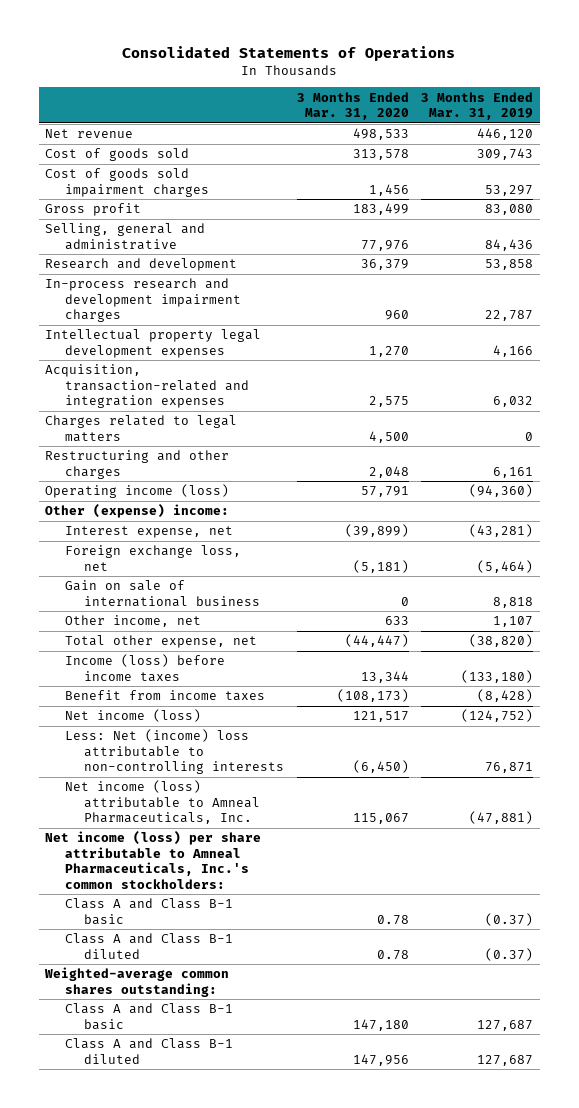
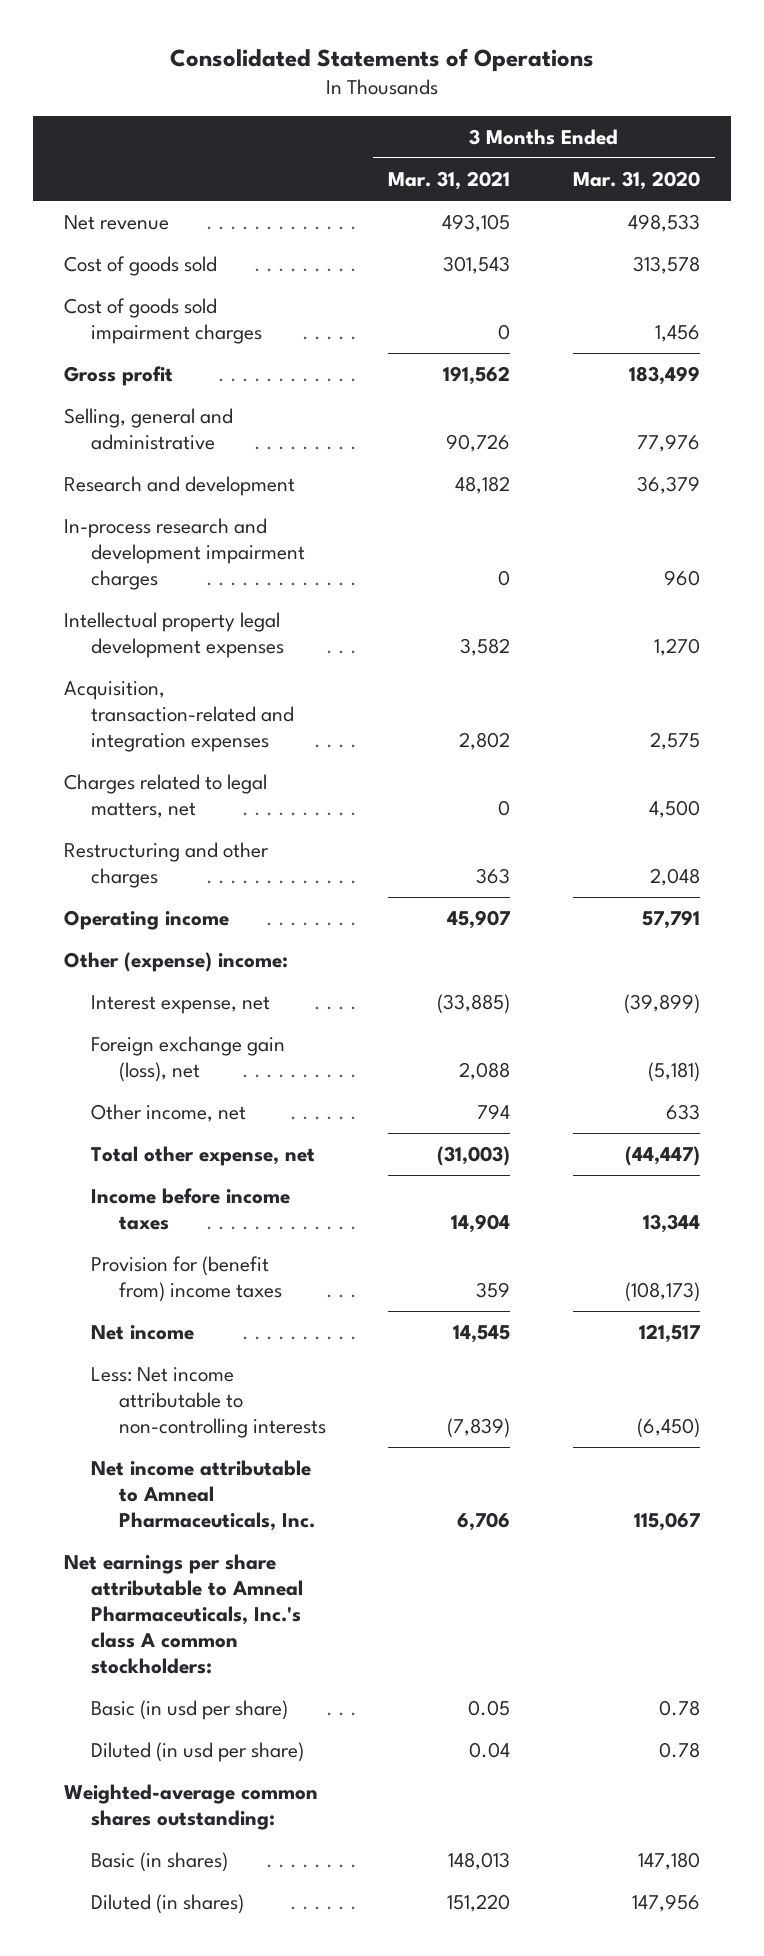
[421,91,534,121] 3 Months Ended Mar. 31, 2019 -> none
none -> [388,171,511,191] Mar. 31, 2021
[45,415,238,442] Charges related to legal matters -> [64,774,268,818] Charges related to legal matters, net
[45,484,230,499] Operating income (loss) -> [64,910,230,931] Operating income
[64,580,260,607] Gain on sale of international business -> none
[64,545,241,571] Foreign exchange loss, net -> [91,1036,286,1082] Foreign exchange gain (loss), net
[64,654,225,682] Income (loss) before income taxes -> [91,1188,291,1230] Income before income taxes
[64,690,265,702] Benefit from income taxes -> [91,1256,282,1302] Provision for (benefit from) income taxes
[64,709,201,723] Net income (loss) -> [91,1325,195,1341] Net income
[64,729,284,775] Less: Net (income) loss attributable to non-controlling interests -> [91,1367,326,1438] Less: Net income attributable to non-controlling interests
[64,780,260,825] Net income (loss) attributable to Amneal Pharmaceuticals, Inc. -> [91,1460,315,1531] Net income attributable to Amneal Pharmaceuticals, Inc.
[45,831,262,889] Net income (loss) per share attributable to Amneal Pharmaceuticals, Inc.'s common stockholders: -> [64,1554,304,1674] Net earnings per share attributable to Amneal Pharmaceuticals, Inc.'s class A common stockholders:
[64,898,233,925] Class A and Class B-1 basic -> [91,1700,289,1721] Basic (in usd per share)
[64,933,233,959] Class A and Class B-1 diluted -> [91,1742,305,1763] Diluted (in usd per share)
[64,1003,233,1030] Class A and Class B-1 basic -> [91,1852,229,1873] Basic (in shares)
[64,1038,233,1064] Class A and Class B-1 diluted -> [91,1894,245,1915] Diluted (in shares)

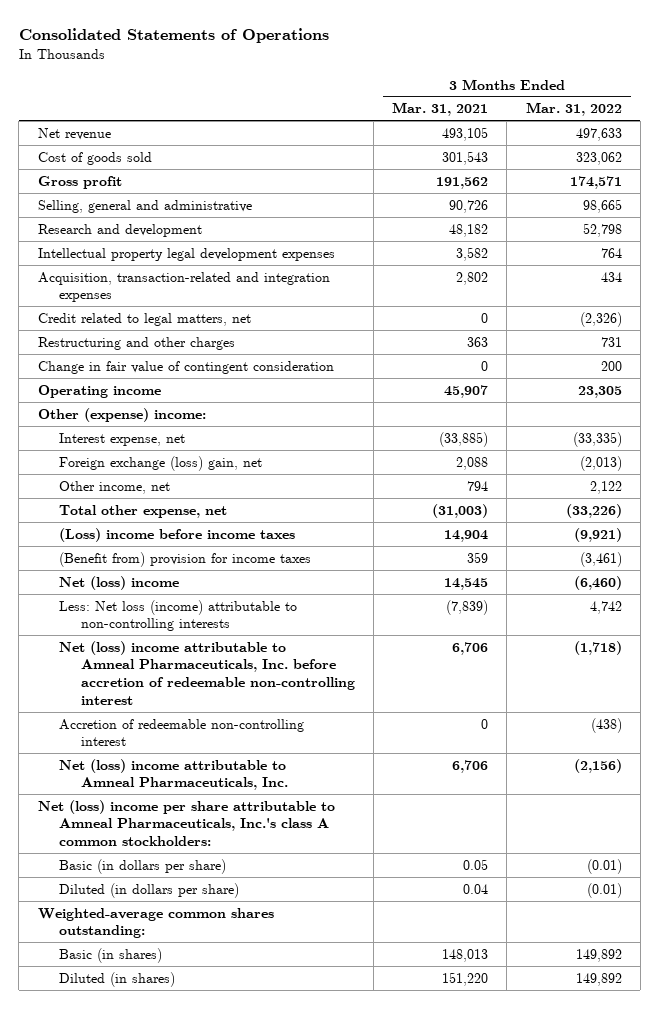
[572,171,700,191] Mar. 31, 2020 -> none
none -> [525,102,622,117] Mar. 31, 2022
[64,298,263,344] Cost of goods sold impairment charges -> none
[64,518,306,590] In-process research and development impairment charges -> none
[64,774,268,818] Charges related to legal matters, net -> [37,312,251,326] Credit related to legal matters, net
none -> [37,360,334,374] Change in fair value of contingent consideration
[91,1036,286,1082] Foreign exchange gain (loss), net -> [59,455,263,471] Foreign exchange (loss) gain, net
[91,1188,291,1230] Income before income taxes -> [59,527,296,542] (Loss) income before income taxes
[91,1256,282,1302] Provision for (benefit from) income taxes -> [59,551,312,567] (Benefit from) provision for income taxes
[91,1325,195,1341] Net income -> [59,575,180,590] Net (loss) income
[91,1367,326,1438] Less: Net income attributable to non-controlling interests -> [59,599,298,632] Less: Net loss (income) attributable to non-controlling interests
none -> [59,640,355,705] Net (loss) income attributable to Amneal Pharmaceuticals, Inc. before accretion of redeemable non-controlling interest
none -> [59,718,305,747] Accretion of redeemable non-controlling interest
[91,1460,315,1531] Net income attributable to Amneal Pharmaceuticals, Inc. -> [59,758,288,791] Net (loss) income attributable to Amneal Pharmaceuticals, Inc.
[64,1554,304,1674] Net earnings per share attributable to Amneal Pharmaceuticals, Inc.'s class A common stockholders: -> [37,799,335,847] Net (loss) income per share attributable to Amneal Pharmaceuticals, Inc.'s class A common stockholders:
[91,1700,289,1721] Basic (in usd per share) -> [59,858,227,874] Basic (in dollars per share)
[91,1742,305,1763] Diluted (in usd per share) -> [59,882,240,898] Diluted (in dollars per share)

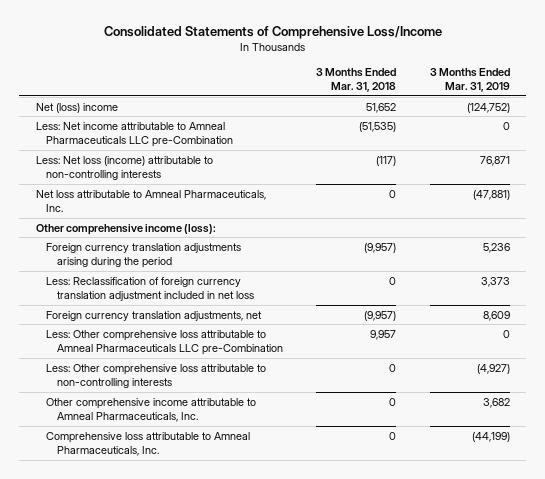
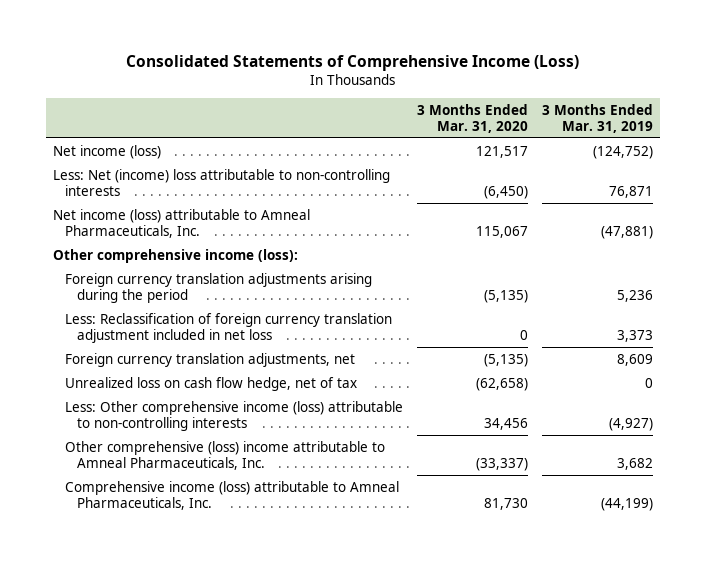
[103,26,442,40] Consolidated Statements of Comprehensive Loss/Income -> [125,54,579,71] Consolidated Statements of Comprehensive Income (Loss)
[316,68,397,93] 3 Months Ended Mar. 31, 2018 -> none
none -> [416,103,528,133] 3 Months Ended Mar. 31, 2020
[35,121,234,148] Less: Net income attributable to Amneal Pharmaceuticals LLC pre-Combination -> none
[35,102,118,113] Net (loss) income -> [52,144,161,159] Net income (loss)
[35,155,213,181] Less: Net loss (income) attributable to non-controlling interests -> [52,168,390,196] Less: Net (income) loss attributable to non-controlling interests
[35,189,266,213] Net loss attributable to Amneal Pharmaceuticals, Inc. -> [52,208,310,238] Net income (loss) attributable to Amneal Pharmaceuticals, Inc.
[46,329,284,356] Less: Other comprehensive loss attributable to Amneal Pharmaceuticals LLC pre-Combination -> none
none -> [65,376,358,391] Unrealized loss on cash flow hedge, net of tax
[46,363,267,389] Less: Other comprehensive loss attributable to non-controlling interests -> [65,400,404,431] Less: Other comprehensive income (loss) attributable to non-controlling interests
[46,397,257,423] Other comprehensive income attributable to Amneal Pharmaceuticals, Inc. -> [65,440,386,470] Other comprehensive (loss) income attributable to Amneal Pharmaceuticals, Inc.
[46,431,251,457] Comprehensive loss attributable to Amneal Pharmaceuticals, Inc. -> [65,480,400,510] Comprehensive income (loss) attributable to Amneal Pharmaceuticals, Inc.

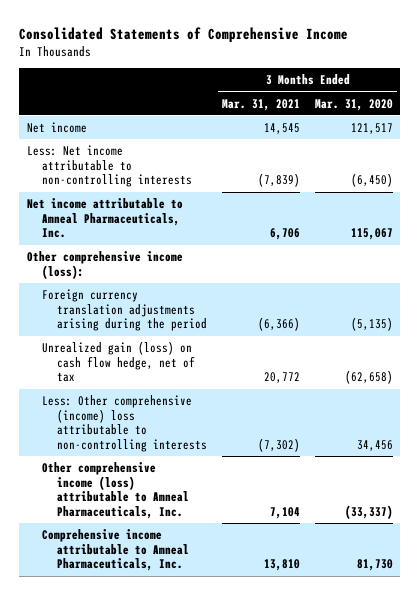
[125,54,579,71] Consolidated Statements of Comprehensive Income (Loss) -> [19,26,349,42] Consolidated Statements of Comprehensive Income
[541,103,653,133] 3 Months Ended Mar. 31, 2019 -> none
none -> [222,98,301,111] Mar. 31, 2021
[52,144,161,159] Net income (loss) -> [26,122,87,134] Net income
[52,168,390,196] Less: Net (income) loss attributable to non-controlling interests -> [26,145,192,188] Less: Net income attributable to non-controlling interests
[52,208,310,238] Net income (loss) attributable to Amneal Pharmaceuticals, Inc. -> [26,198,183,239] Net income attributable to Amneal Pharmaceuticals, Inc.
[65,312,393,343] Less: Reclassification of foreign currency translation adjustment included in net loss -> none
[65,352,356,367] Foreign currency translation adjustments, net -> none
[65,376,358,391] Unrealized loss on cash flow hedge, net of tax -> [41,341,196,383] Unrealized gain (loss) on cash flow hedge, net of tax
[65,400,404,431] Less: Other comprehensive income (loss) attributable to non-controlling interests -> [41,395,208,452] Less: Other comprehensive (income) loss attributable to non-controlling interests
[65,440,386,470] Other comprehensive (loss) income attributable to Amneal Pharmaceuticals, Inc. -> [41,462,190,519] Other comprehensive income (loss) attributable to Amneal Pharmaceuticals, Inc.
[65,480,400,510] Comprehensive income (loss) attributable to Amneal Pharmaceuticals, Inc. -> [41,529,190,572] Comprehensive income attributable to Amneal Pharmaceuticals, Inc.

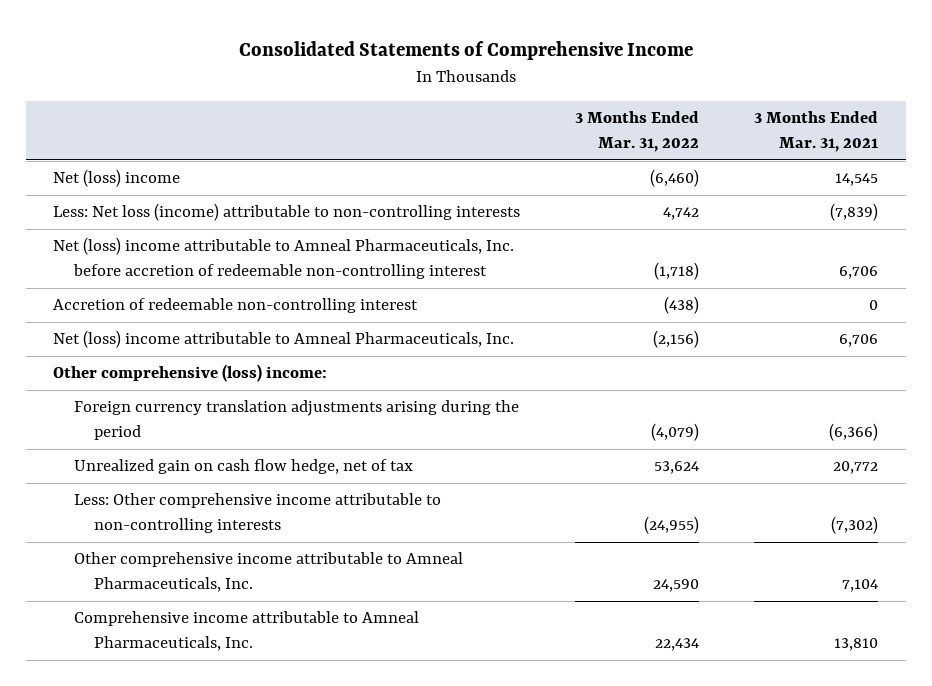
[314,98,393,111] Mar. 31, 2020 -> none
none -> [575,111,700,153] 3 Months Ended Mar. 31, 2022
[26,122,87,134] Net income -> [53,169,181,188] Net (loss) income
[26,145,192,188] Less: Net income attributable to non-controlling interests -> [53,203,521,222] Less: Net loss (income) attributable to non-controlling interests
none -> [53,237,515,280] Net (loss) income attributable to Amneal Pharmaceuticals, Inc. before accretion of redeemable non-controlling interest
none -> [53,298,419,314] Accretion of redeemable non-controlling interest
[26,198,183,239] Net income attributable to Amneal Pharmaceuticals, Inc. -> [53,330,515,349] Net (loss) income attributable to Amneal Pharmaceuticals, Inc.
[26,251,183,279] Other comprehensive income (loss): -> [53,364,328,383] Other comprehensive (loss) income:
[41,341,196,383] Unrealized gain (loss) on cash flow hedge, net of tax -> [73,459,413,475] Unrealized gain on cash flow hedge, net of tax
[41,395,208,452] Less: Other comprehensive (income) loss attributable to non-controlling interests -> [73,493,441,534] Less: Other comprehensive income attributable to non-controlling interests
[41,462,190,519] Other comprehensive income (loss) attributable to Amneal Pharmaceuticals, Inc. -> [73,552,463,593] Other comprehensive income attributable to Amneal Pharmaceuticals, Inc.

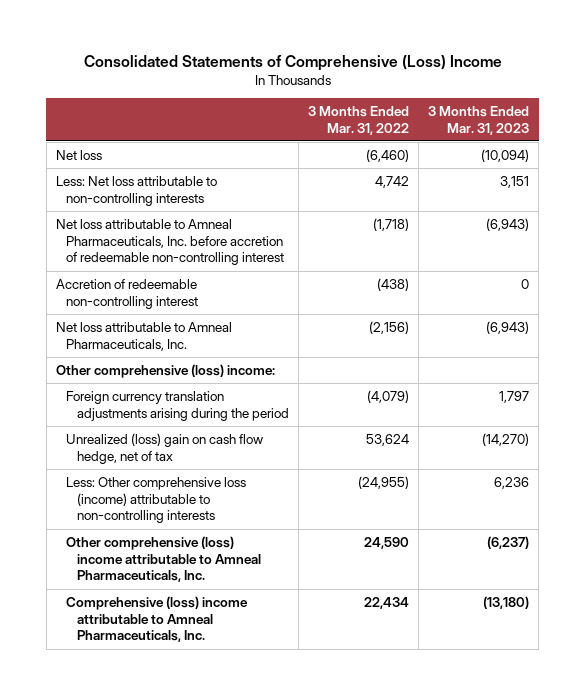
[238,40,693,60] Consolidated Statements of Comprehensive Income -> [83,54,502,71] Consolidated Statements of Comprehensive (Loss) Income
[754,111,879,153] 3 Months Ended Mar. 31, 2021 -> none
none -> [428,105,530,135] 3 Months Ended Mar. 31, 2023
[53,169,181,188] Net (loss) income -> [55,150,102,161] Net loss
[53,203,521,222] Less: Net loss (income) attributable to non-controlling interests -> [55,176,217,206] Less: Net loss attributable to non-controlling interests
[53,237,515,280] Net (loss) income attributable to Amneal Pharmaceuticals, Inc. before accretion of redeemable non-controlling interest -> [55,219,285,266] Net loss attributable to Amneal Pharmaceuticals, Inc. before accretion of redeemable non-controlling interest
[53,330,515,349] Net (loss) income attributable to Amneal Pharmaceuticals, Inc. -> [55,322,232,351] Net loss attributable to Amneal Pharmaceuticals, Inc.
[73,459,413,475] Unrealized gain on cash flow hedge, net of tax -> [66,433,264,464] Unrealized (loss) gain on cash flow hedge, net of tax
[73,493,441,534] Less: Other comprehensive income attributable to non-controlling interests -> [66,477,247,524] Less: Other comprehensive loss (income) attributable to non-controlling interests
[73,552,463,593] Other comprehensive income attributable to Amneal Pharmaceuticals, Inc. -> [66,536,262,583] Other comprehensive (loss) income attributable to Amneal Pharmaceuticals, Inc.
[73,611,419,652] Comprehensive income attributable to Amneal Pharmaceuticals, Inc. -> [66,596,249,643] Comprehensive (loss) income attributable to Amneal Pharmaceuticals, Inc.

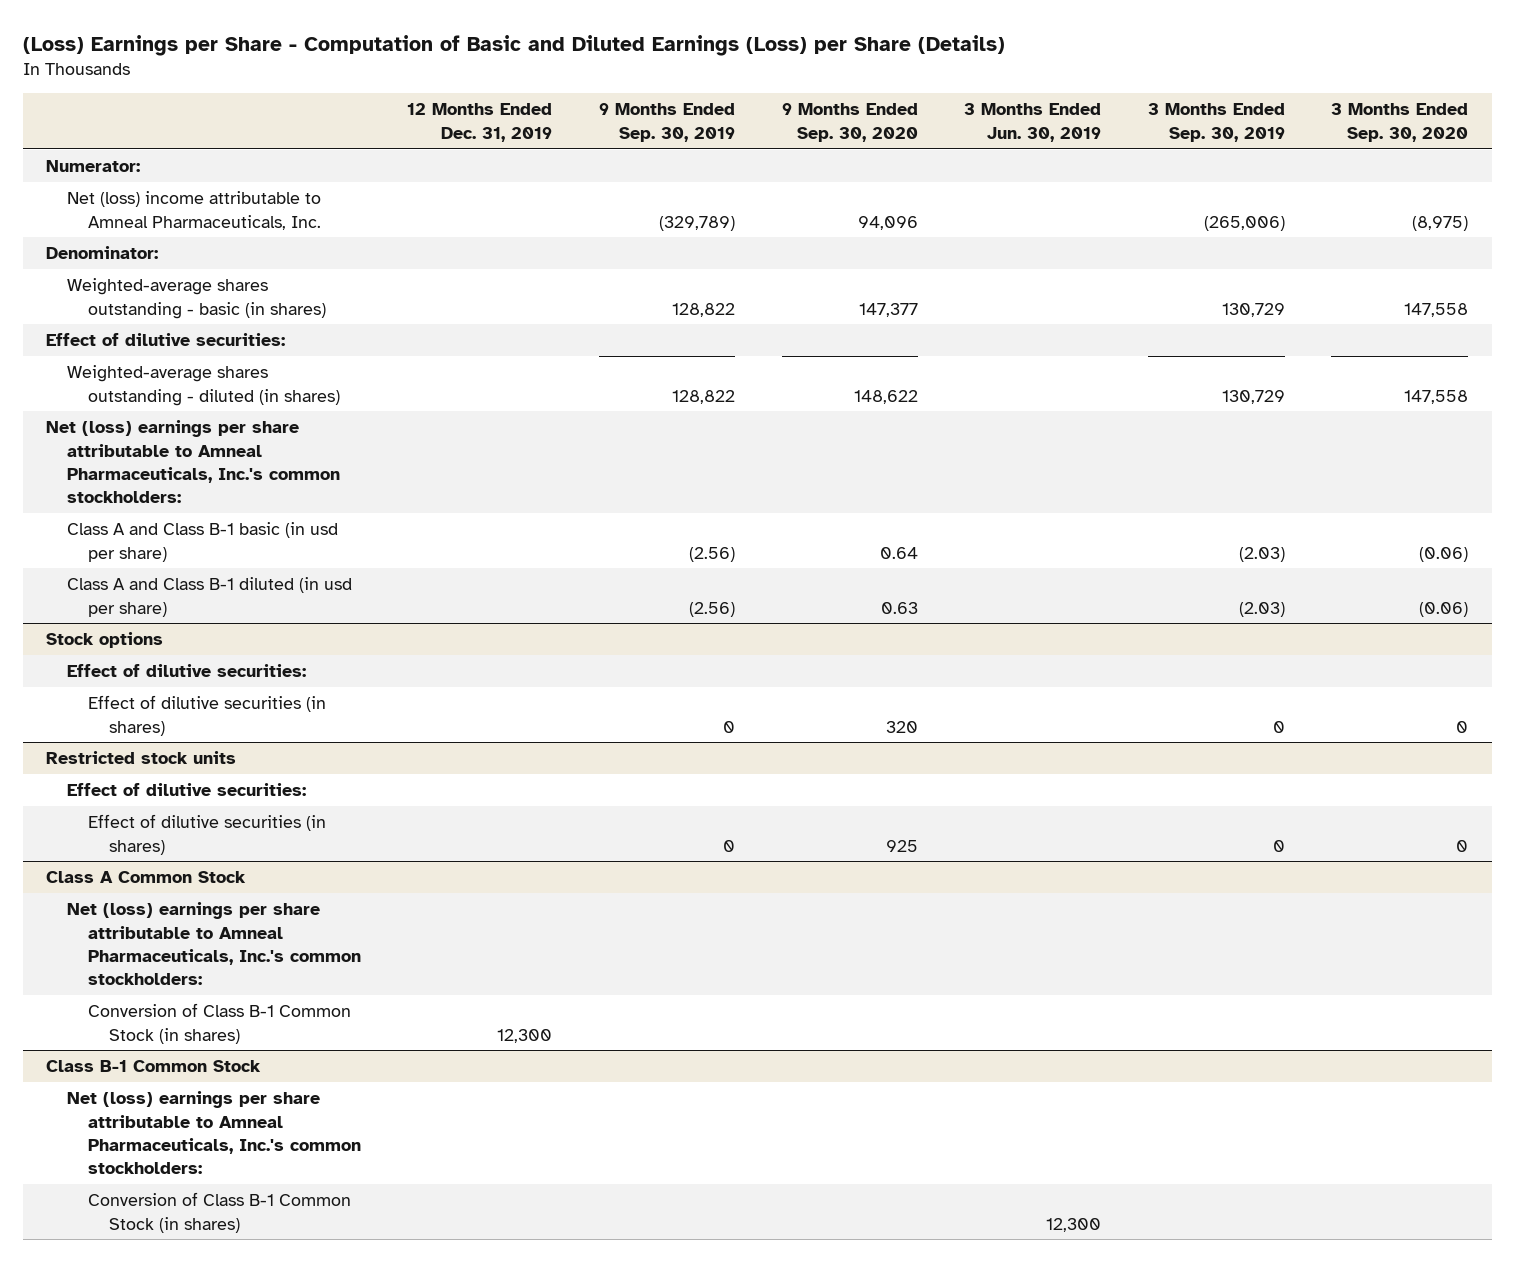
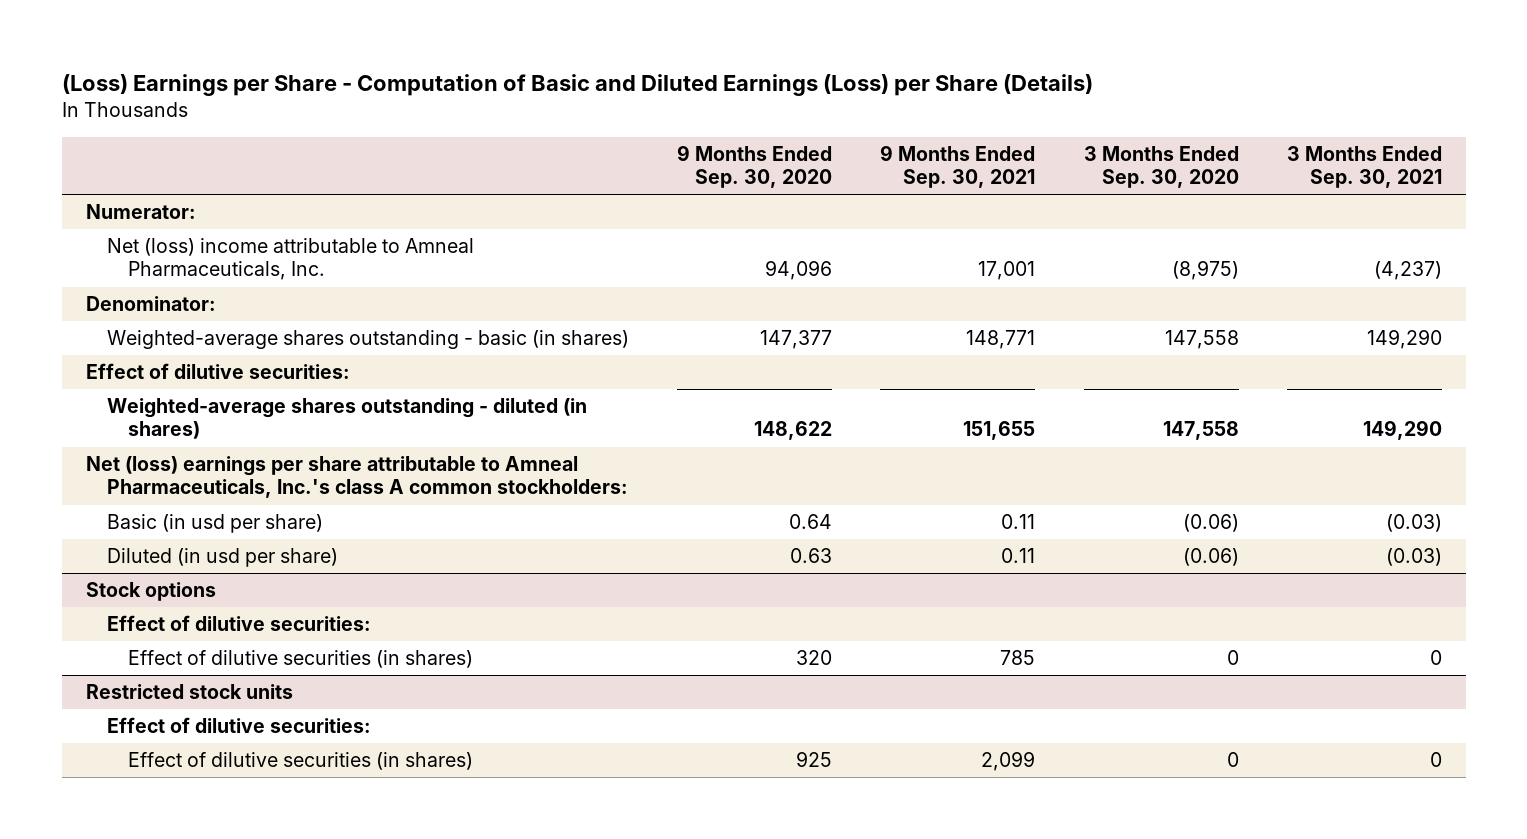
[407,103,553,142] 12 Months Ended Dec. 31, 2019 -> none
[598,103,735,142] 9 Months Ended Sep. 30, 2019 -> none
[964,103,1102,142] 3 Months Ended Jun. 30, 2019 -> none
[1147,103,1285,142] 3 Months Ended Sep. 30, 2019 -> none
none -> [880,144,1036,189] 9 Months Ended Sep. 30, 2021
none -> [1286,145,1442,189] 3 Months Ended Sep. 30, 2021
[46,420,340,504] Net (loss) earnings per share attributable to Amneal Pharmaceuticals, Inc.'s common stockholders: -> [85,456,628,499] Net (loss) earnings per share attributable to Amneal Pharmaceuticals, Inc.'s class A common stockholders:
[66,522,338,562] Class A and Class B-1 basic (in usd per share) -> [106,514,323,534] Basic (in usd per share)
[66,577,352,617] Class A and Class B-1 diluted (in usd per share) -> [106,548,338,568] Diluted (in usd per share)
[46,871,247,884] Class A Common Stock -> none
[66,902,361,986] Net (loss) earnings per share attributable to Amneal Pharmaceuticals, Inc.'s common stockholders: -> none
[87,1003,351,1044] Conversion of Class B-1 Common Stock (in shares) -> none
[46,1060,262,1073] Class B-1 Common Stock -> none
[66,1091,361,1175] Net (loss) earnings per share attributable to Amneal Pharmaceuticals, Inc.'s common stockholders: -> none
[87,1192,351,1233] Conversion of Class B-1 Common Stock (in shares) -> none

